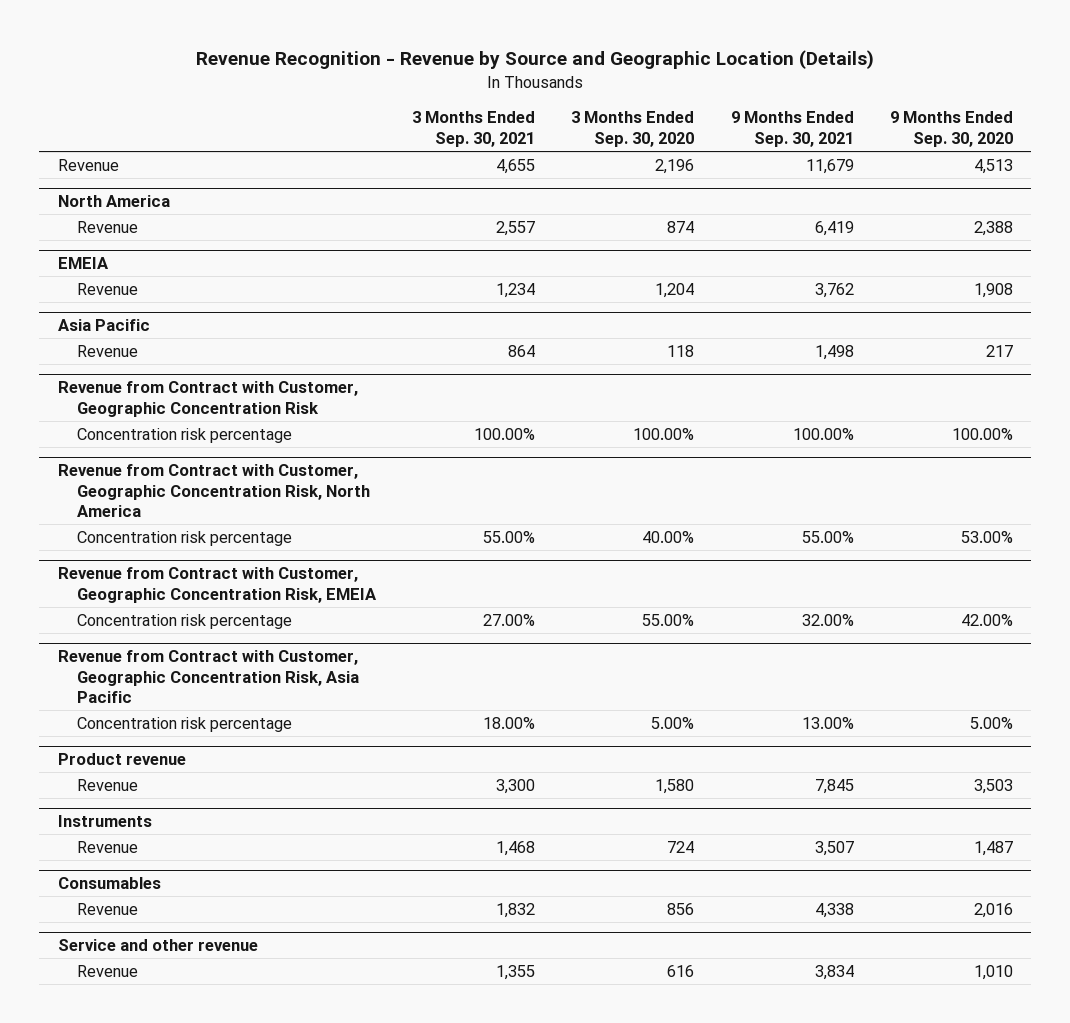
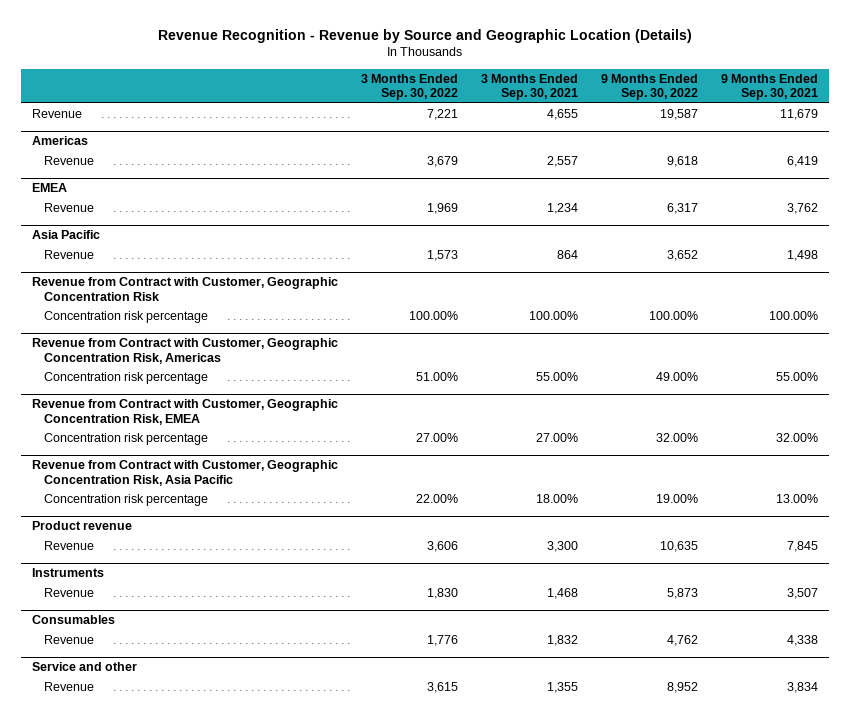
[571,111,695,147] 3 Months Ended Sep. 30, 2020 -> none
[889,111,1013,147] 9 Months Ended Sep. 30, 2020 -> none
none -> [361,73,459,101] 3 Months Ended Sep. 30, 2022
none -> [600,73,698,101] 9 Months Ended Sep. 30, 2022
[57,195,170,208] North America -> [32,136,89,146] Americas
[57,257,109,270] EMEIA -> [32,183,68,193] EMEA
[57,464,371,518] Revenue from Contract with Customer, Geographic Concentration Risk, North America -> [32,338,339,364] Revenue from Contract with Customer, Geographic Concentration Risk, Americas
[57,567,378,603] Revenue from Contract with Customer, Geographic Concentration Risk, EMEIA -> [32,399,339,425] Revenue from Contract with Customer, Geographic Concentration Risk, EMEA
[57,939,258,952] Service and other revenue -> [32,662,138,672] Service and other

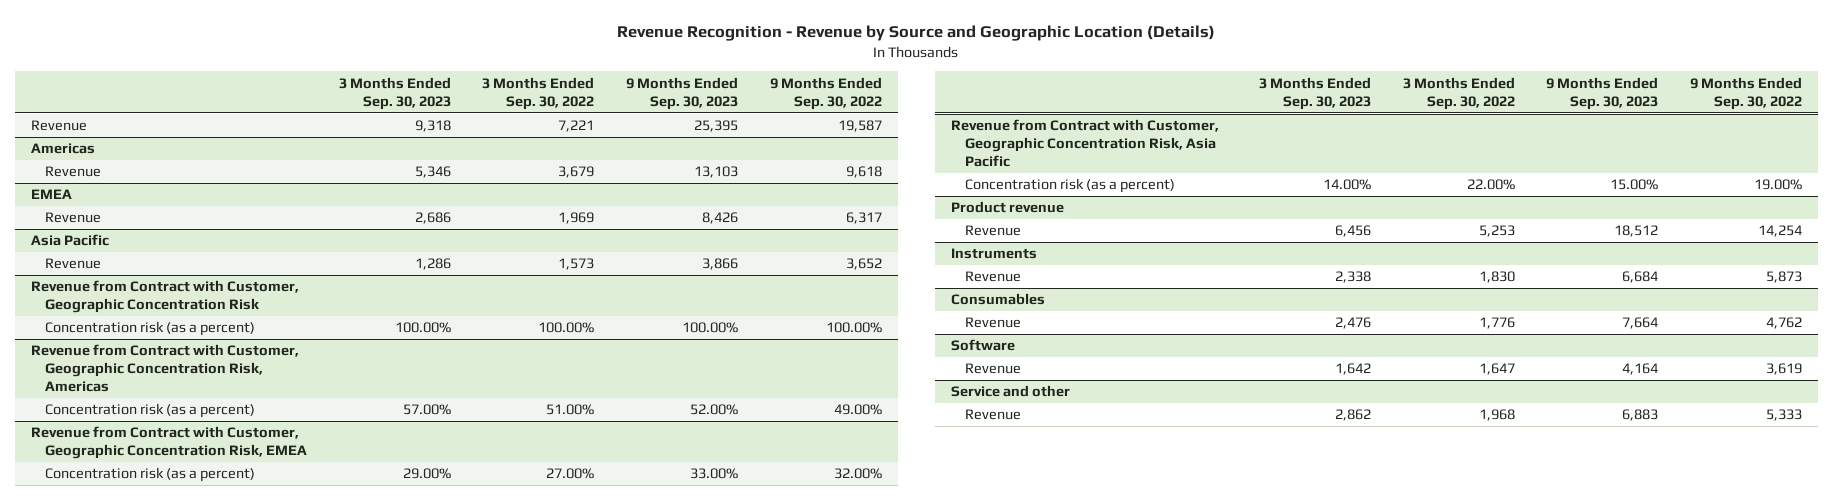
[480,73,578,101] 3 Months Ended Sep. 30, 2021 -> none
[720,73,818,101] 9 Months Ended Sep. 30, 2021 -> none
none -> [338,76,451,110] 3 Months Ended Sep. 30, 2023
none -> [626,76,739,110] 9 Months Ended Sep. 30, 2023
[43,311,208,324] Concentration risk percentage -> [44,321,255,337] Concentration risk (as a percent)
[43,372,208,385] Concentration risk percentage -> [44,403,255,419] Concentration risk (as a percent)
[43,433,208,446] Concentration risk percentage -> [44,467,255,483] Concentration risk (as a percent)
[43,494,208,507] Concentration risk percentage -> [964,178,1175,194] Concentration risk (as a percent)
[427,541,459,553] 3,606 -> [1478,225,1515,238] 5,253
[659,541,698,553] 10,635 -> [1758,225,1803,238] 14,254
none -> [950,339,1015,352] Software
none -> [964,363,1021,375] Revenue
[427,682,459,694] 3,615 -> [1478,409,1515,422] 1,968
[666,682,698,694] 8,952 -> [1766,409,1803,422] 5,333

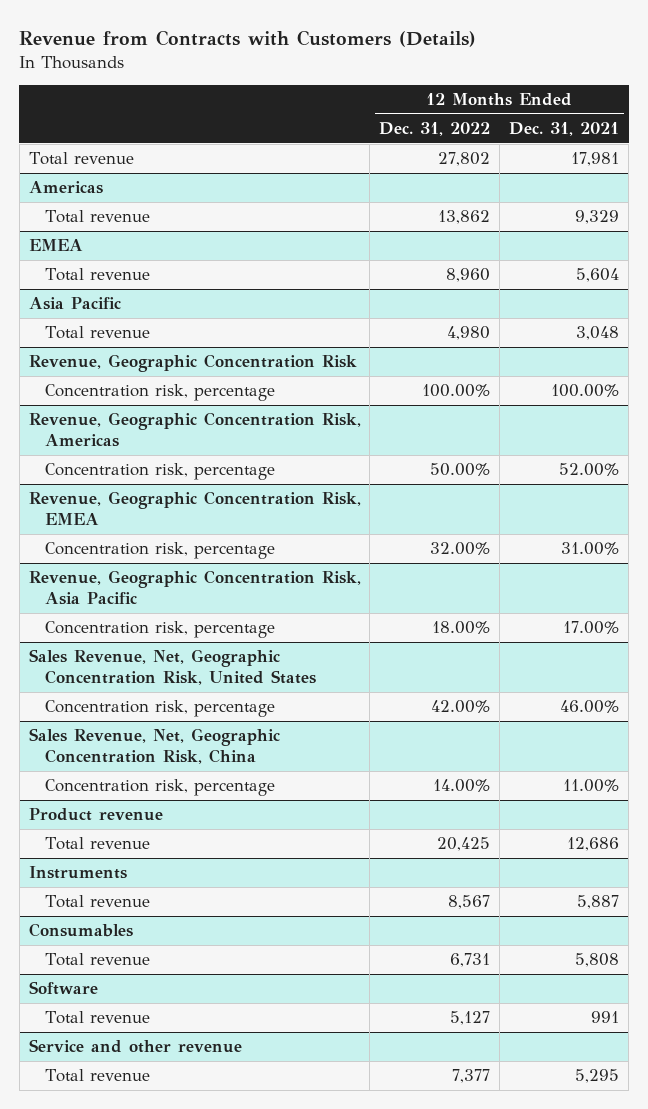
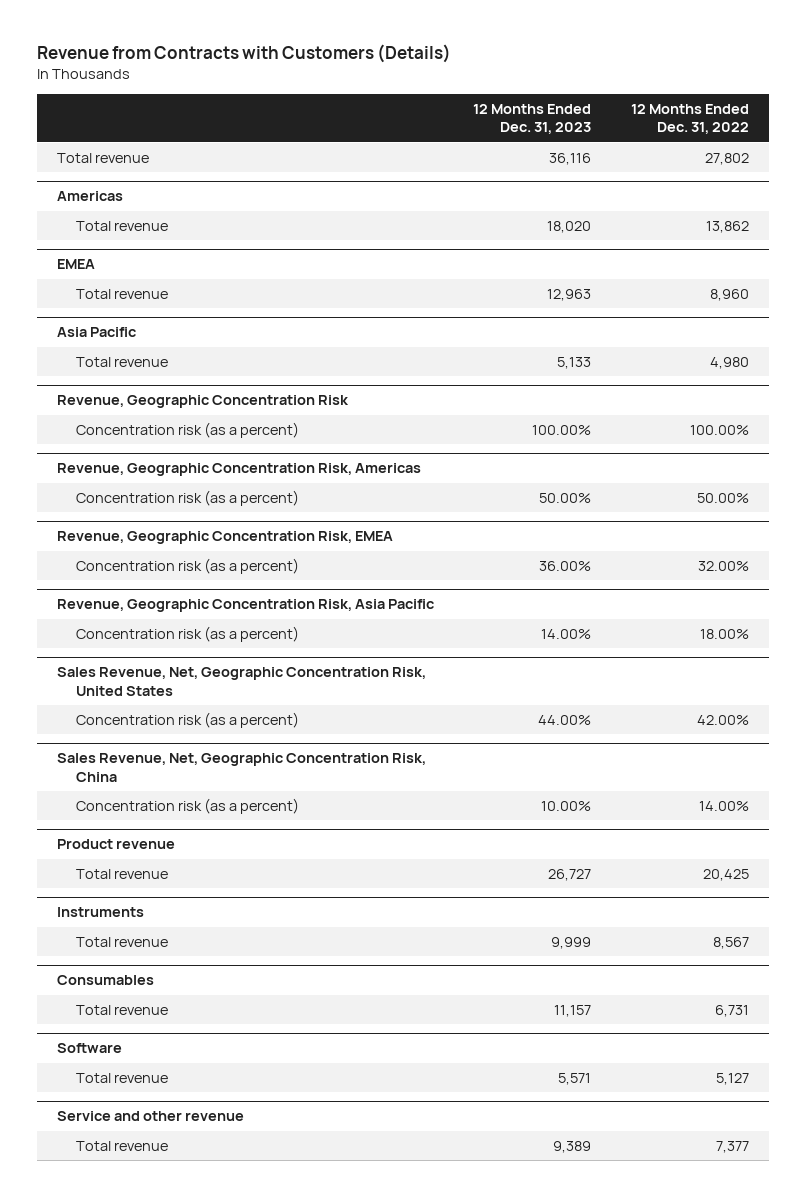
[509,122,620,137] Dec. 31, 2021 -> none
none -> [473,103,592,135] 12 Months Ended Dec. 31, 2023
[45,384,276,402] Concentration risk, percentage -> [76,422,300,439] Concentration risk (as a percent)
[45,463,276,481] Concentration risk, percentage -> [76,490,300,507] Concentration risk (as a percent)
[45,542,276,560] Concentration risk, percentage -> [76,558,300,575] Concentration risk (as a percent)
[45,621,276,639] Concentration risk, percentage -> [76,626,300,643] Concentration risk (as a percent)
[45,700,276,718] Concentration risk, percentage -> [76,712,300,729] Concentration risk (as a percent)
[45,779,276,797] Concentration risk, percentage -> [76,798,300,815] Concentration risk (as a percent)

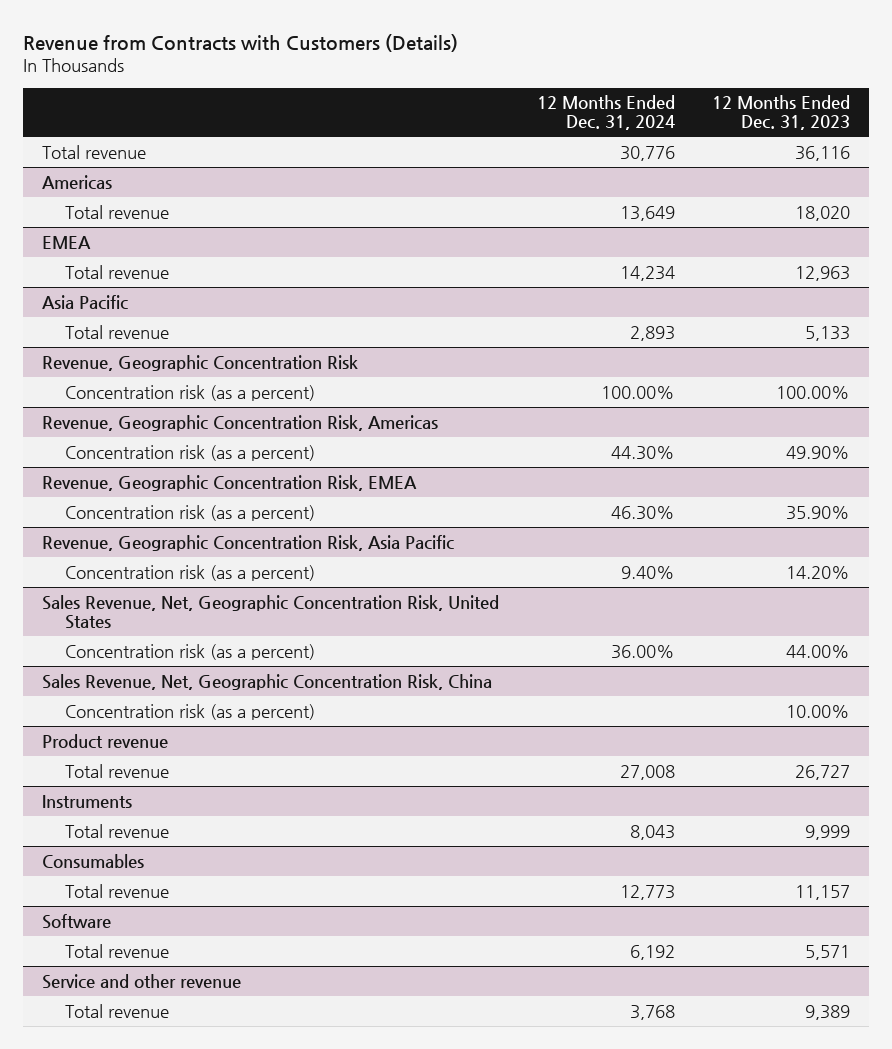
[631,103,750,135] 12 Months Ended Dec. 31, 2022 -> none
none -> [536,95,675,131] 12 Months Ended Dec. 31, 2024
[539,493,592,504] 50.00% -> [786,445,851,459] 49.90%
[539,561,592,572] 36.00% -> [786,505,851,520] 35.90%
[541,629,592,640] 14.00% -> [786,565,851,579] 14.20%

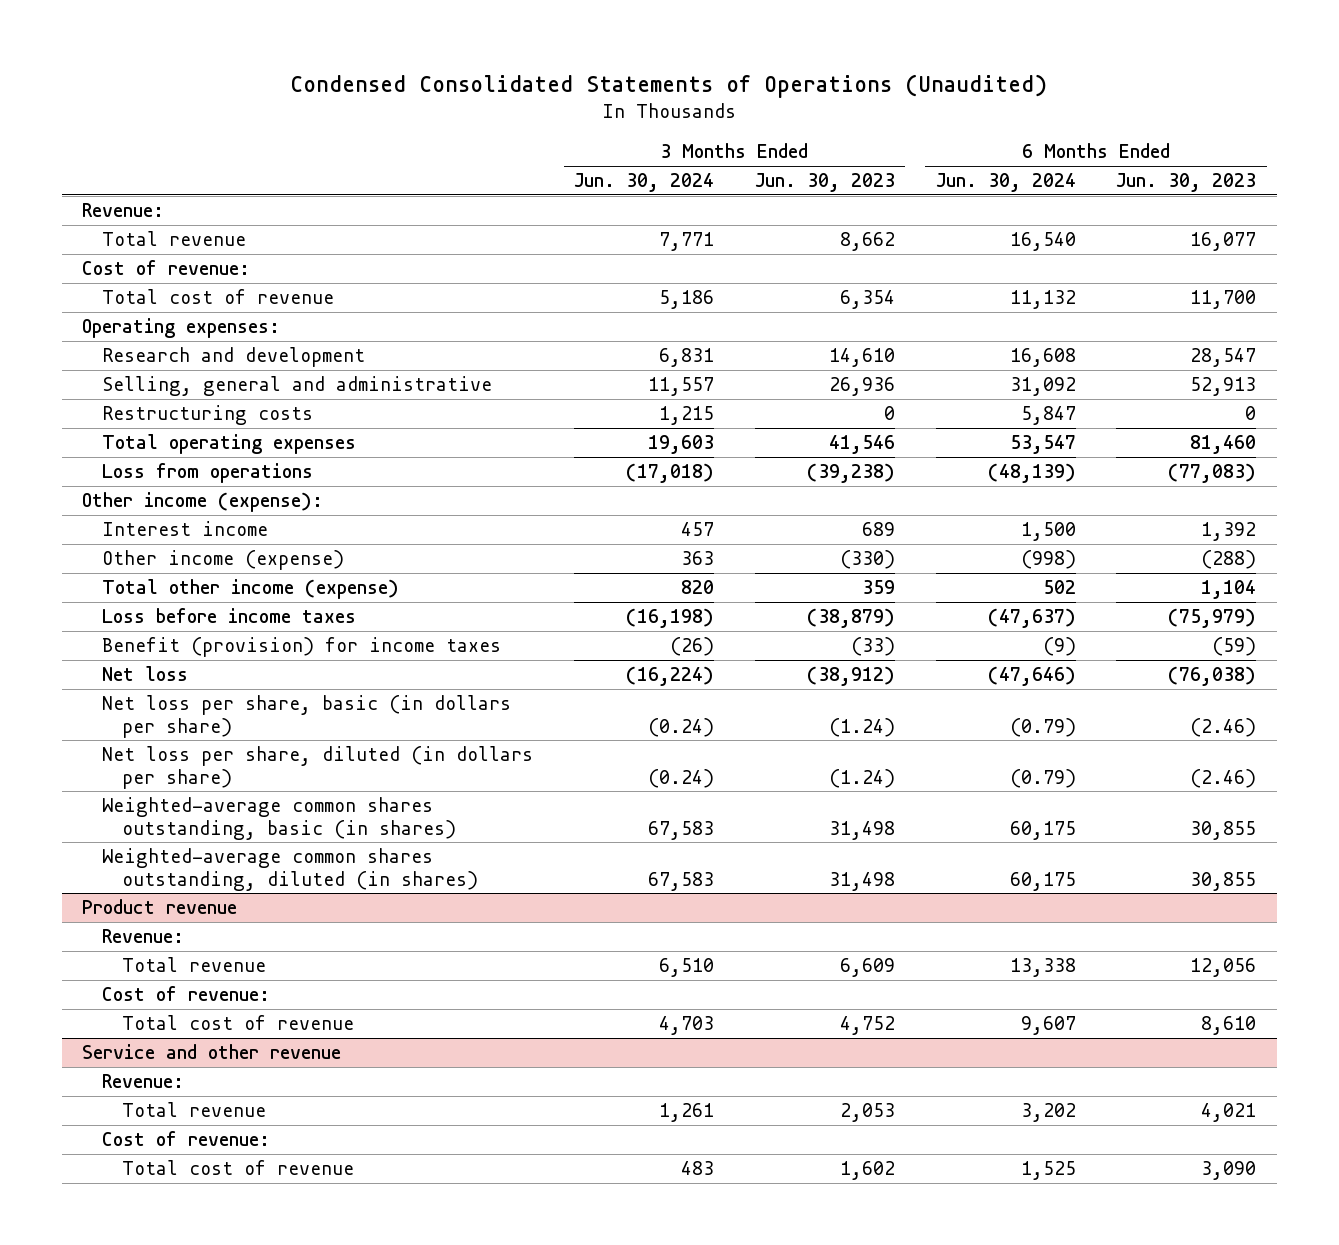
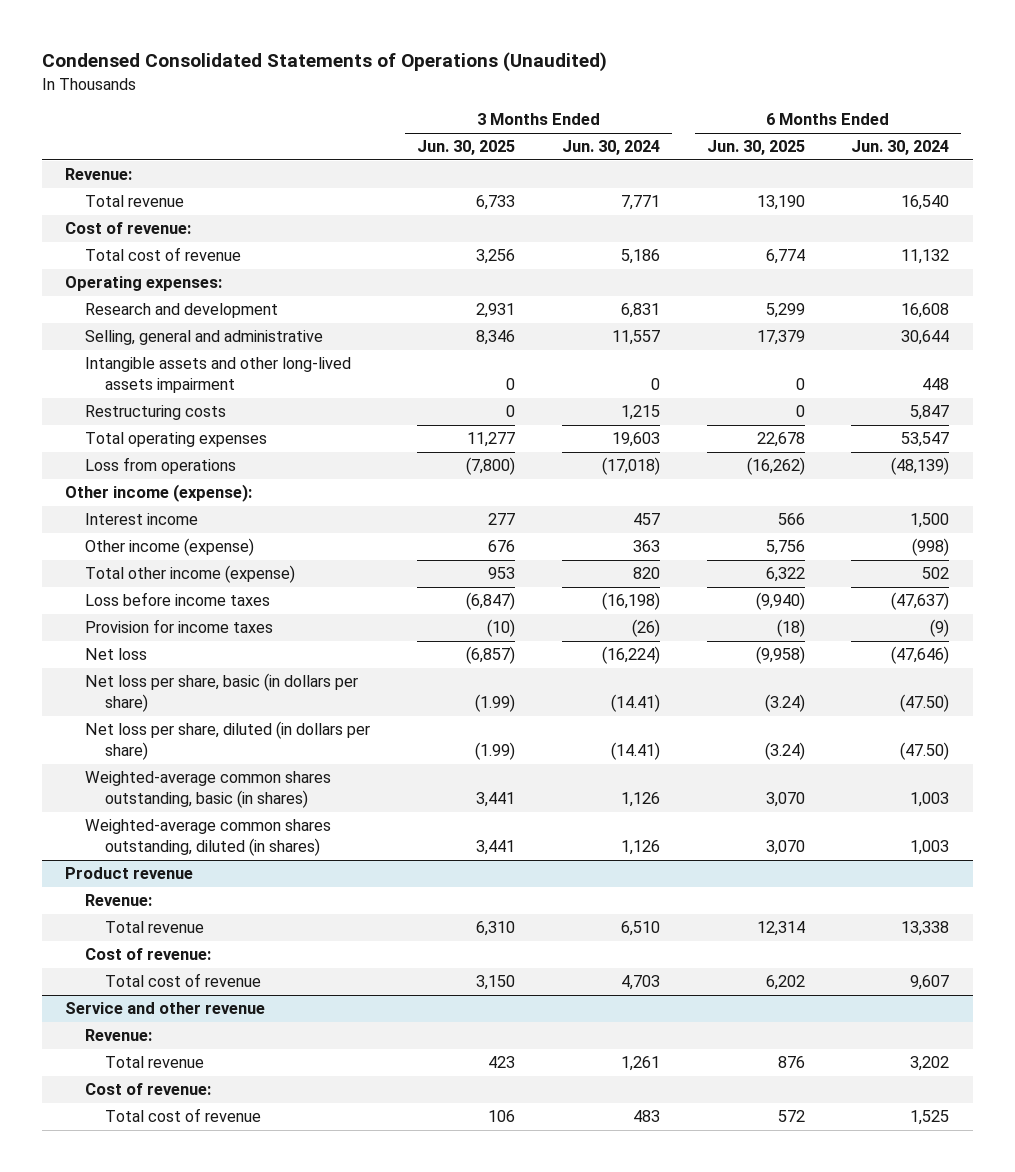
[754,173,895,193] Jun. 30, 2023 -> none
[1116,173,1257,193] Jun. 30, 2023 -> none
none -> [417,140,516,156] Jun. 30, 2025
none -> [706,140,805,156] Jun. 30, 2025
[1009,377,1076,397] 31,092 -> [901,330,950,346] 30,644
none -> [85,357,352,393] Intangible assets and other long-lived assets impairment
[102,637,502,658] Benefit (provision) for income taxes -> [85,619,274,634] Provision for income taxes
[647,717,714,737] (0.24) -> [610,693,660,712] (14.41)
[1009,717,1076,737] (0.79) -> [900,693,950,712] (47.50)
[647,768,714,788] (0.24) -> [610,741,660,760] (14.41)
[1009,768,1076,788] (0.79) -> [900,741,950,760] (47.50)
[647,820,714,840] 67,583 -> [620,791,660,807] 1,126
[1009,820,1076,840] 60,175 -> [910,791,950,807] 1,003
[647,871,714,891] 67,583 -> [620,839,660,855] 1,126
[1009,871,1076,891] 60,175 -> [910,839,950,855] 1,003

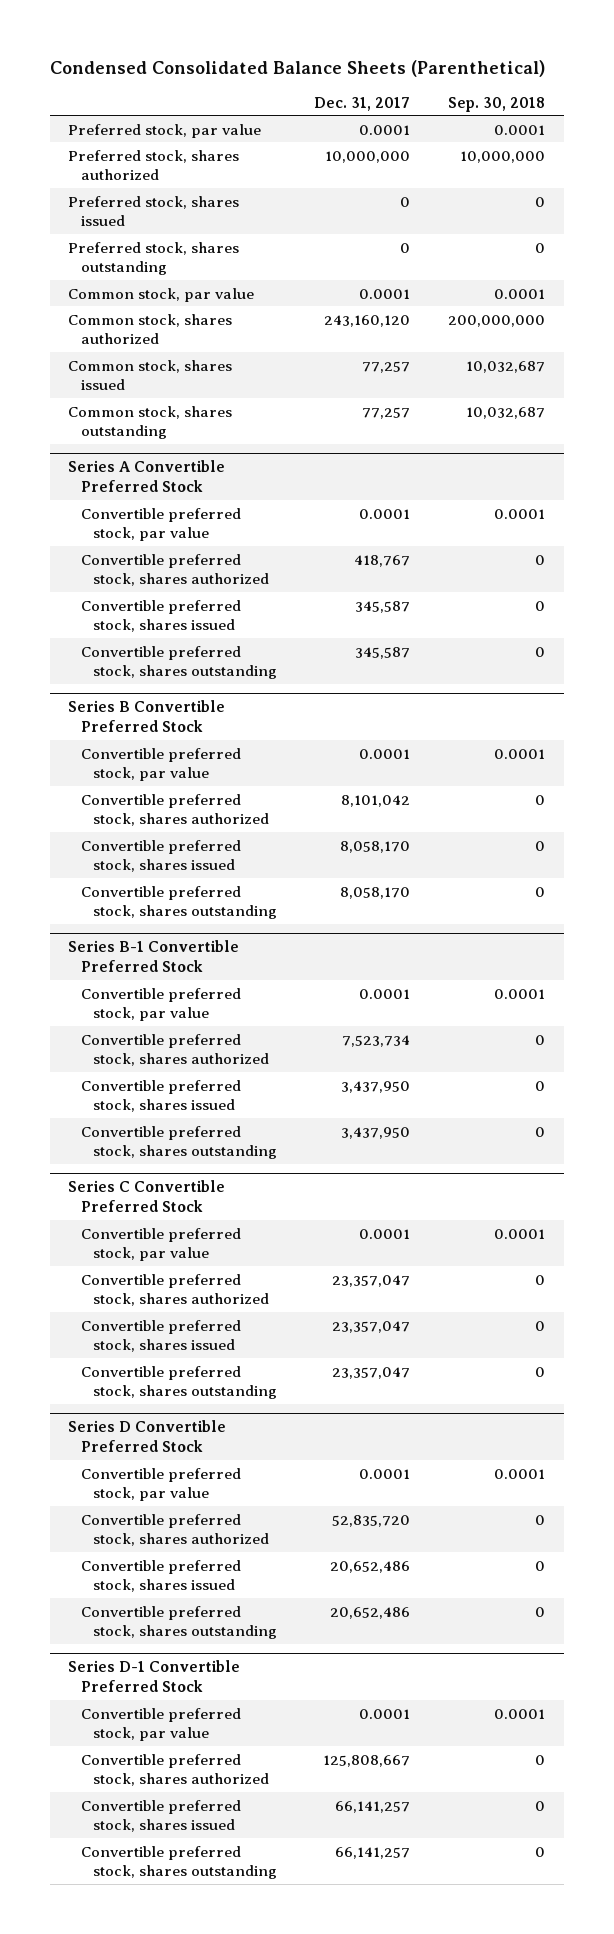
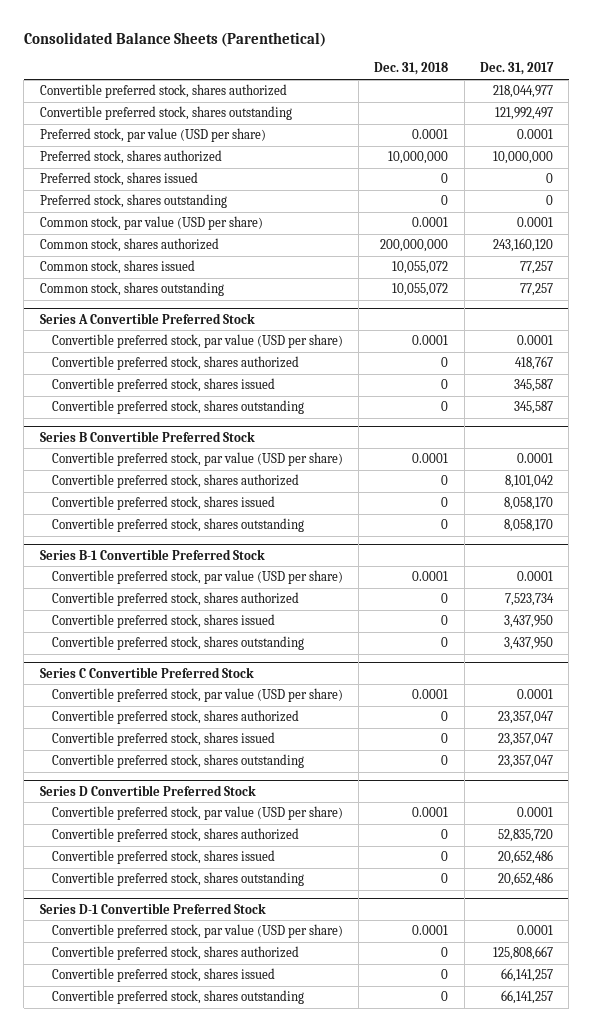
[49,59,545,77] Condensed Consolidated Balance Sheets (Parenthetical) -> [23,32,326,48] Consolidated Balance Sheets (Parenthetical)
[448,96,546,112] Sep. 30, 2018 -> none
none -> [374,62,449,76] Dec. 31, 2018
none -> [39,84,287,99] Convertible preferred stock, shares authorized
none -> [39,106,292,121] Convertible preferred stock, shares outstanding
[68,123,262,138] Preferred stock, par value -> [39,128,266,143] Preferred stock, par value (USD per share)
[68,287,255,302] Common stock, par value -> [39,216,263,231] Common stock, par value (USD per share)
[80,507,241,541] Convertible preferred stock, par value -> [51,334,343,349] Convertible preferred stock, par value (USD per share)
[80,747,241,781] Convertible preferred stock, par value -> [51,452,343,467] Convertible preferred stock, par value (USD per share)
[80,987,241,1021] Convertible preferred stock, par value -> [51,570,343,585] Convertible preferred stock, par value (USD per share)
[80,1227,241,1261] Convertible preferred stock, par value -> [51,688,343,703] Convertible preferred stock, par value (USD per share)
[80,1467,241,1501] Convertible preferred stock, par value -> [51,806,343,821] Convertible preferred stock, par value (USD per share)
[80,1707,241,1741] Convertible preferred stock, par value -> [51,924,343,939] Convertible preferred stock, par value (USD per share)

